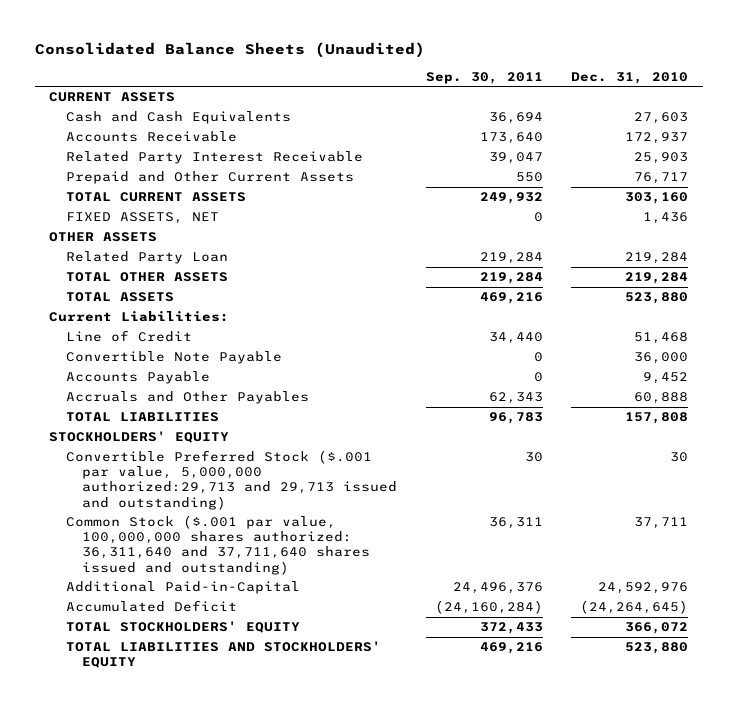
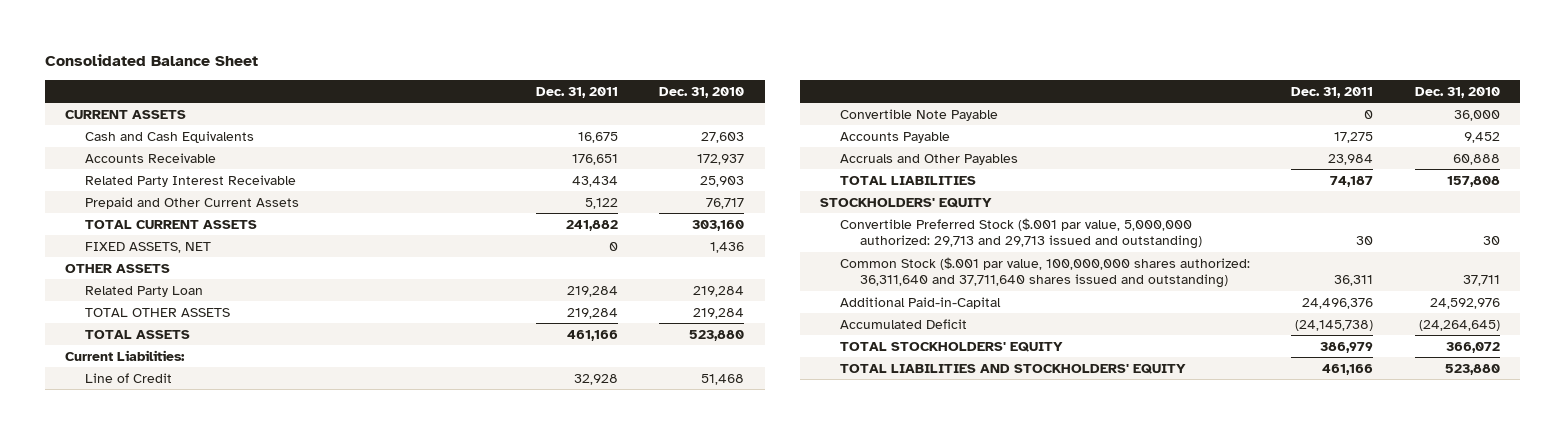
[35,42,426,59] Consolidated Balance Sheets (Unaudited) -> [44,54,258,67] Consolidated Balance Sheet
[425,71,543,84] Sep. 30, 2011 -> none
none -> [536,86,619,98] Dec. 31, 2011
[65,450,398,510] Convertible Preferred Stock ($.001 par value, 5,000,000 authorized:29,713 and 29,713 issued and outstanding) -> [839,217,1202,250] Convertible Preferred Stock ($.001 par value, 5,000,000 authorized: 29,713 and 29,713 issued and outstanding)

